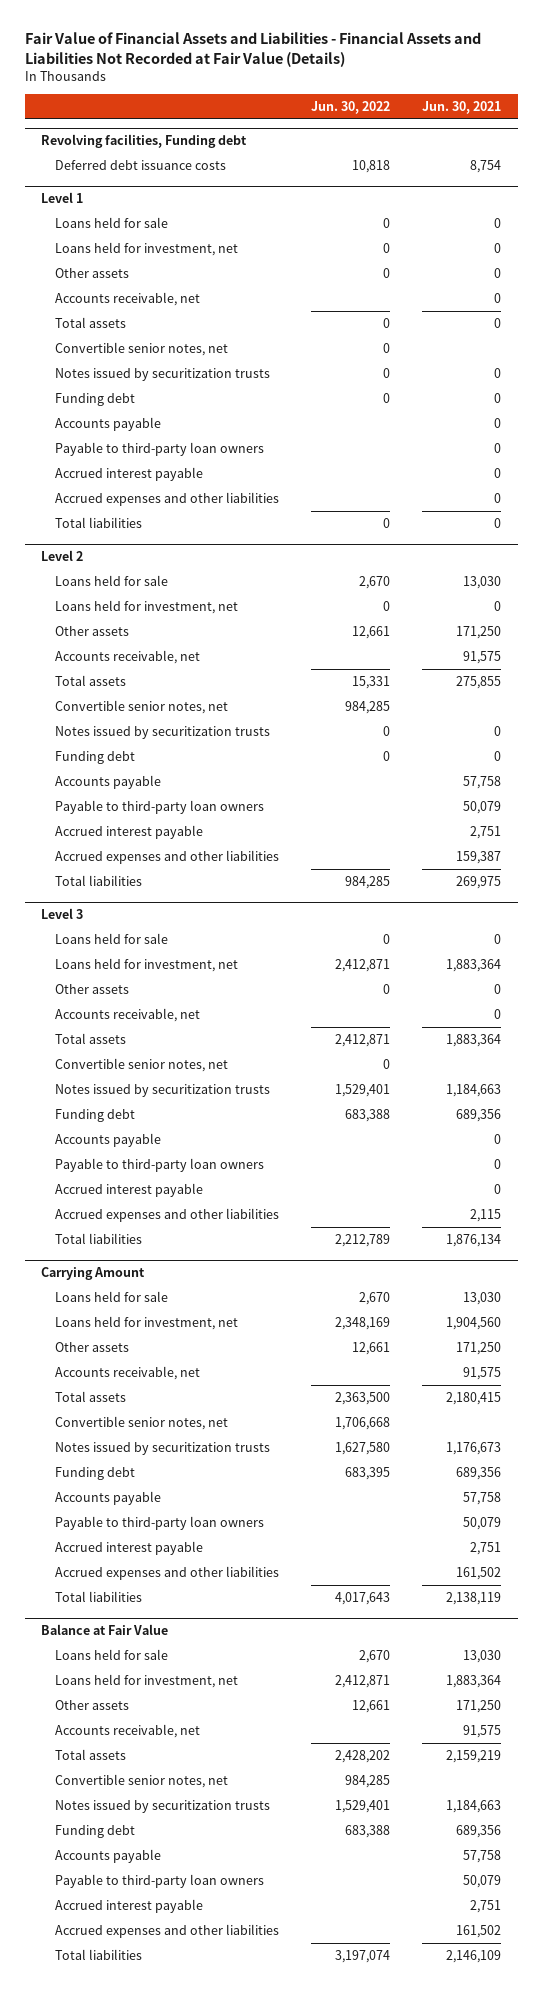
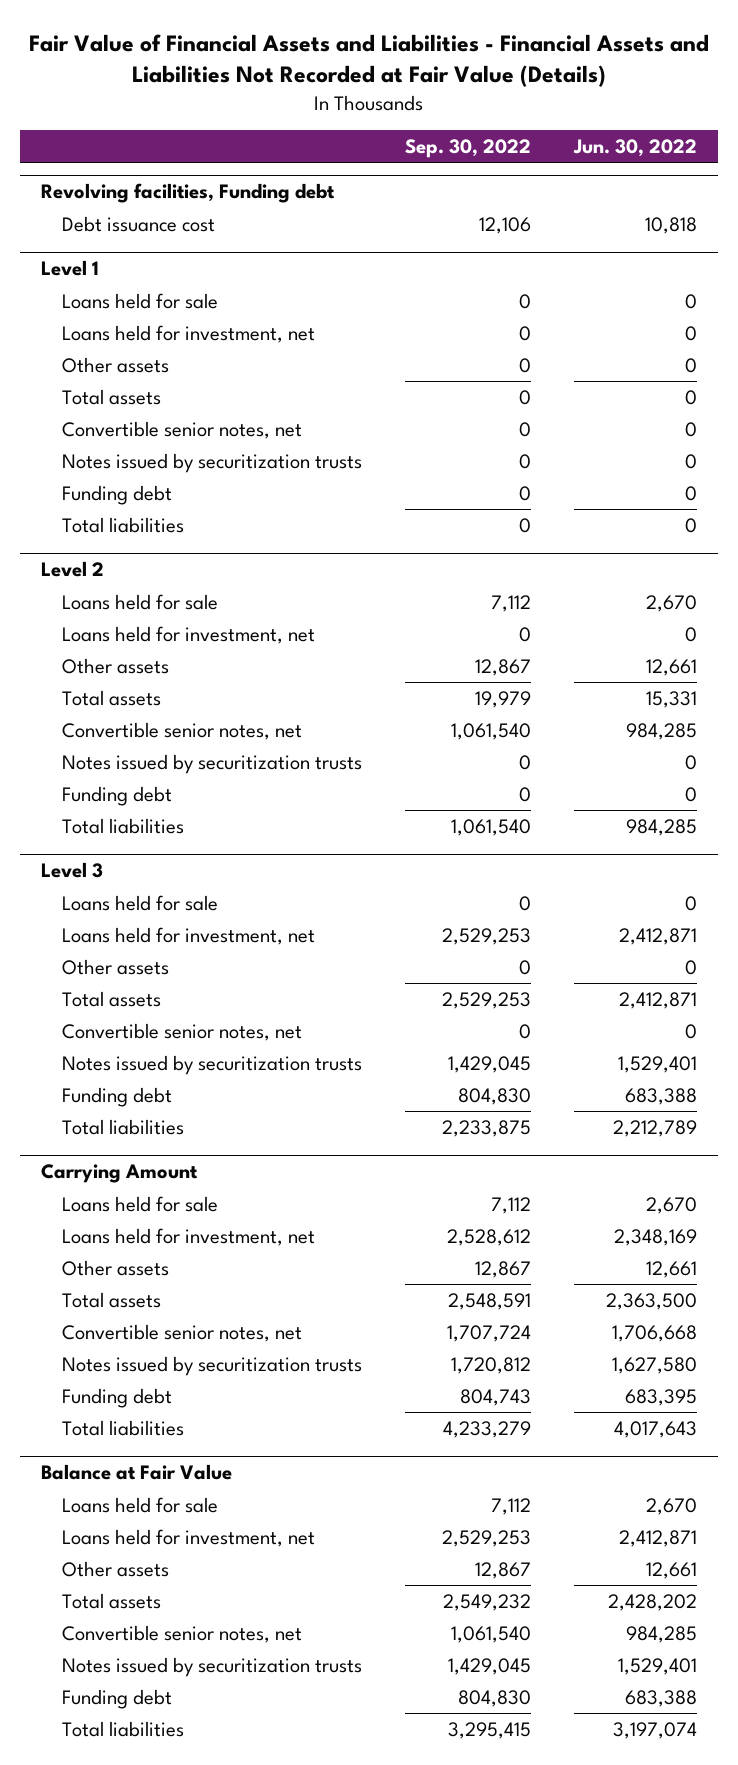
[422,100,502,114] Jun. 30, 2021 -> none
none -> [404,138,531,158] Sep. 30, 2022
[55,160,227,171] Deferred debt issuance costs -> [61,215,215,232] Debt issuance cost
[55,292,201,307] Accounts receivable, net -> none
[55,417,162,432] Accounts payable -> none
[55,442,265,457] Payable to third-party loan owners -> none
[55,467,204,482] Accrued interest payable -> none
[55,492,280,507] Accrued expenses and other liabilities -> none
[55,650,201,665] Accounts receivable, net -> none
[55,775,162,790] Accounts payable -> none
[55,800,265,815] Payable to third-party loan owners -> none
[55,825,204,840] Accrued interest payable -> none
[55,850,280,865] Accrued expenses and other liabilities -> none
[55,1008,201,1023] Accounts receivable, net -> none
[55,1133,162,1148] Accounts payable -> none
[55,1158,265,1173] Payable to third-party loan owners -> none
[55,1183,204,1198] Accrued interest payable -> none
[55,1208,280,1223] Accrued expenses and other liabilities -> none
[55,1366,201,1381] Accounts receivable, net -> none
[55,1491,162,1506] Accounts payable -> none
[55,1516,265,1531] Payable to third-party loan owners -> none
[55,1541,204,1556] Accrued interest payable -> none
[55,1566,280,1581] Accrued expenses and other liabilities -> none
[55,1724,201,1739] Accounts receivable, net -> none
[55,1849,162,1864] Accounts payable -> none
[55,1874,265,1889] Payable to third-party loan owners -> none
[55,1899,204,1914] Accrued interest payable -> none
[55,1924,280,1939] Accrued expenses and other liabilities -> none

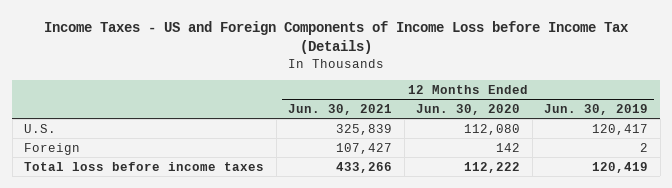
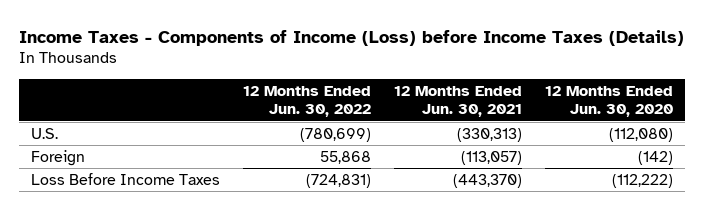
[44,20,630,54] Income Taxes - US and Foreign Components of Income Loss before Income Tax (Details) -> [18,29,684,46] Income Taxes - Components of Income (Loss) before Income Taxes (Details)
[544,103,649,115] Jun. 30, 2019 -> none
none -> [242,85,371,118] 12 Months Ended Jun. 30, 2022
[336,123,393,135] 325,839 -> [457,127,523,142] (330,313)
[464,123,521,135] 112,080 -> [609,127,674,142] (112,080)
[336,142,393,154] 107,427 -> [461,150,523,165] (113,057)
[496,142,521,152] 142 -> [638,150,674,165] (142)
[24,161,265,171] Total loss before income taxes -> [30,172,220,185] Loss Before Income Taxes
[336,161,393,173] 433,266 -> [453,173,523,188] (443,370)
[464,161,521,173] 112,222 -> [612,173,674,188] (112,222)

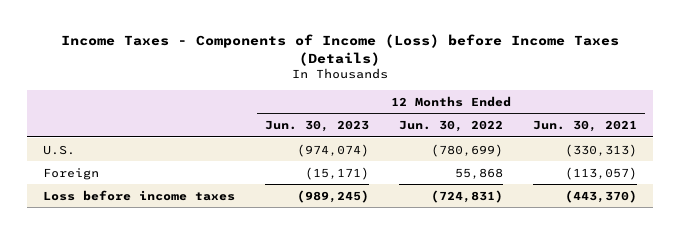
[545,85,674,118] 12 Months Ended Jun. 30, 2020 -> none
none -> [264,120,369,133] Jun. 30, 2023
[30,172,220,185] Loss Before Income Taxes -> [42,189,235,201] Loss before income taxes

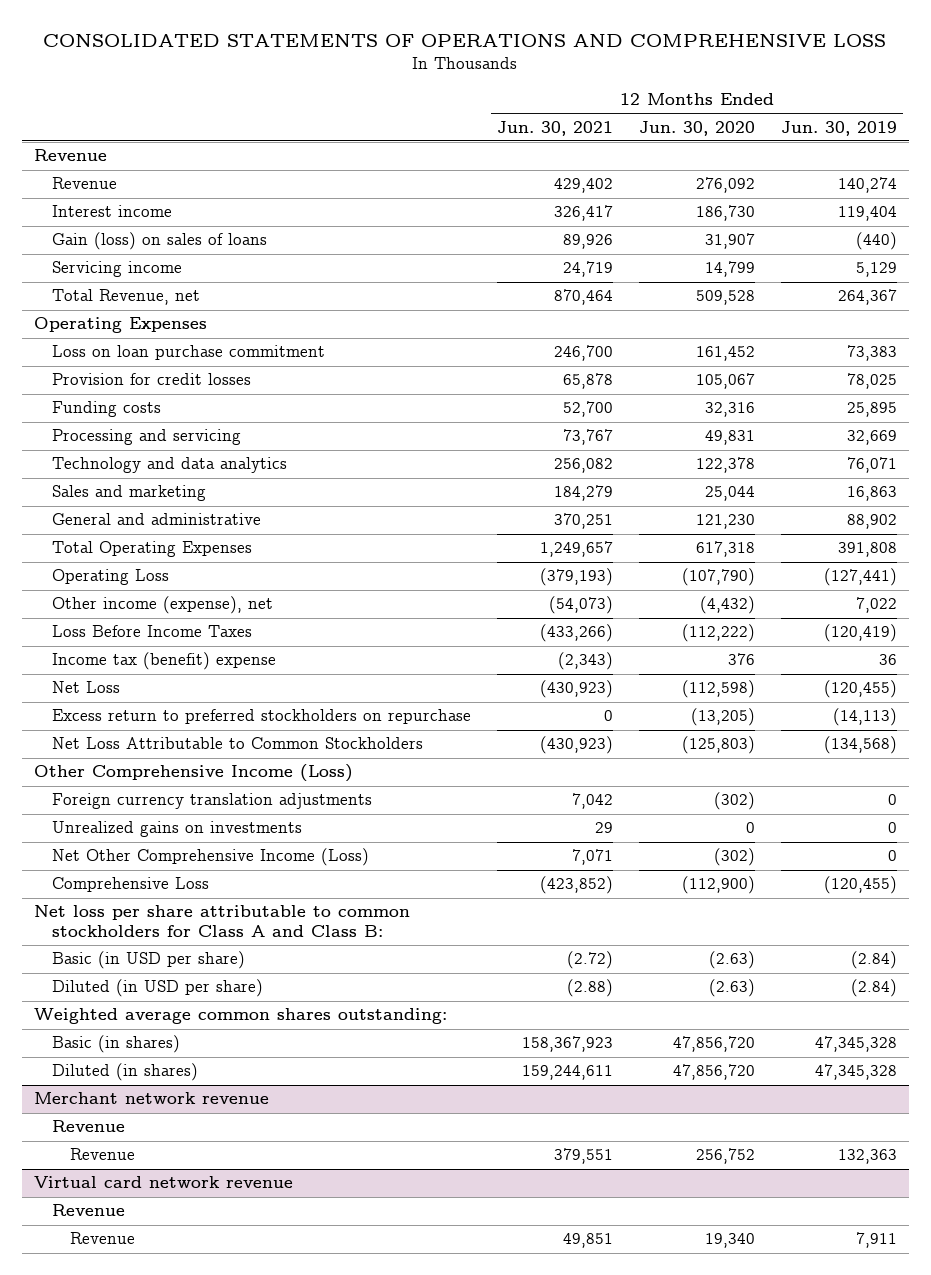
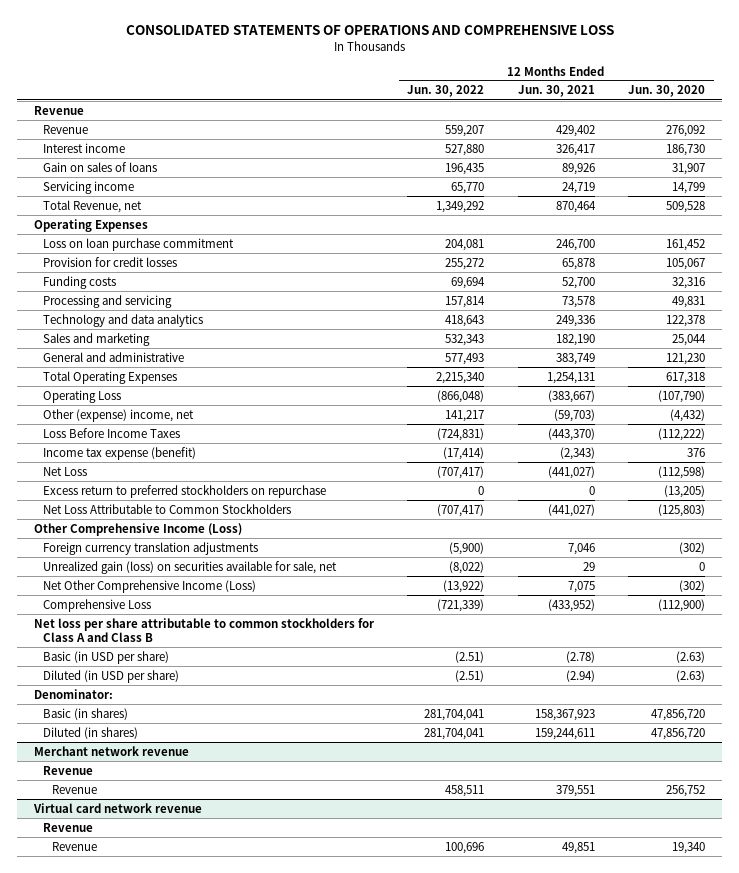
[780,120,897,136] Jun. 30, 2019 -> none
none -> [407,85,485,98] Jun. 30, 2022
[52,232,268,251] Gain (loss) on sales of loans -> [43,161,158,172] Gain on sales of loans
[563,429,614,446] 73,767 -> [561,295,595,308] 73,578
[554,458,614,474] 256,082 -> [555,314,595,327] 249,336
[554,485,614,502] 184,279 -> [555,333,595,346] 182,190
[554,513,614,530] 370,251 -> [555,352,595,365] 383,749
[540,541,614,558] 1,249,657 -> [546,371,595,384] 1,254,131
[540,568,614,587] (379,193) -> [547,389,595,403] (383,667)
[52,596,274,615] Other income (expense), net -> [43,408,195,422] Other (expense) income, net
[549,596,614,615] (54,073) -> [553,408,595,422] (59,703)
[540,624,614,643] (433,266) -> [547,427,595,441] (443,370)
[52,652,277,671] Income tax (benefit) expense -> [43,446,197,460] Income tax expense (benefit)
[540,680,614,699] (430,923) -> [547,465,595,479] (441,027)
[540,736,614,755] (430,923) -> [547,503,595,517] (441,027)
[52,821,303,838] Unrealized gains on investments -> none
[34,1008,448,1025] Weighted average common shares outstanding: -> none
[572,793,614,810] 7,042 -> [567,542,595,555] 7,046
none -> [43,560,338,574] Unrealized gain (loss) on securities available for sale, net
[572,849,614,866] 7,071 -> [567,580,595,593] 7,075
[540,876,614,895] (423,852) -> [547,598,595,612] (433,952)
[34,905,411,937] Net loss per share attributable to common stockholders for Class A and Class B: -> [33,617,375,642] Net loss per share attributable to common stockholders for Class A and Class B
[567,951,614,970] (2.72) -> [565,650,595,663] (2.78)
[567,979,614,998] (2.88) -> [565,669,595,682] (2.94)
none -> [33,688,113,699] Denominator:

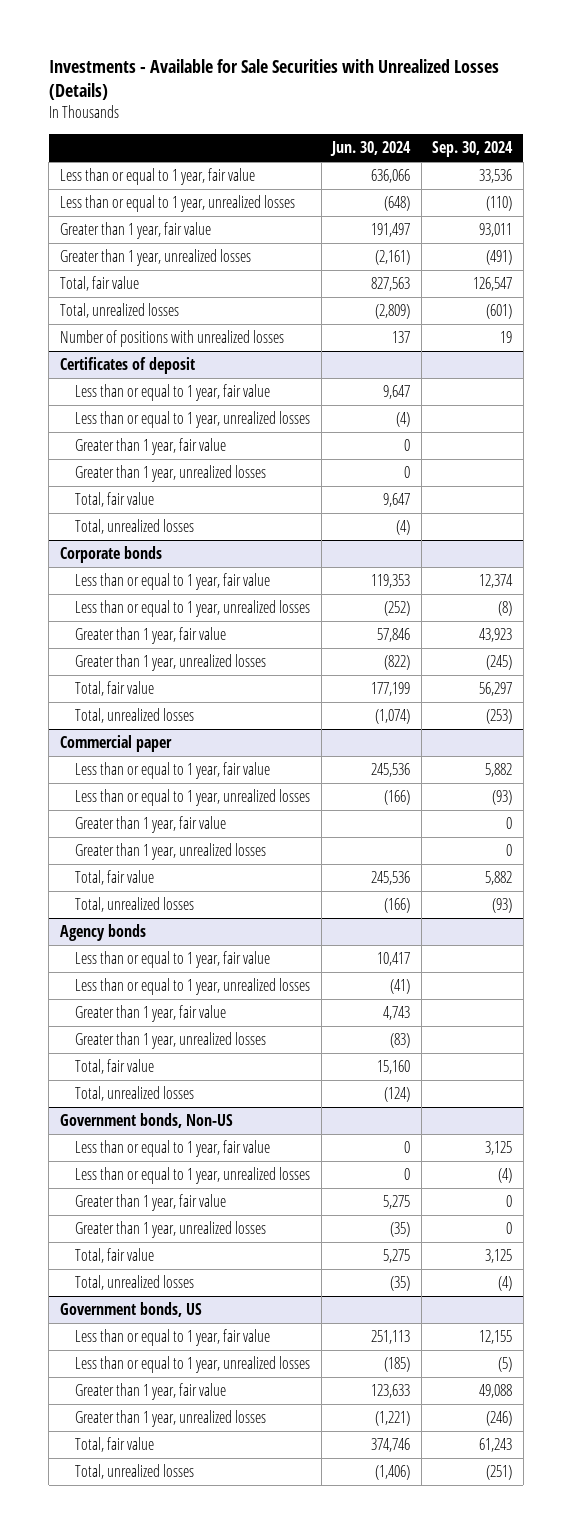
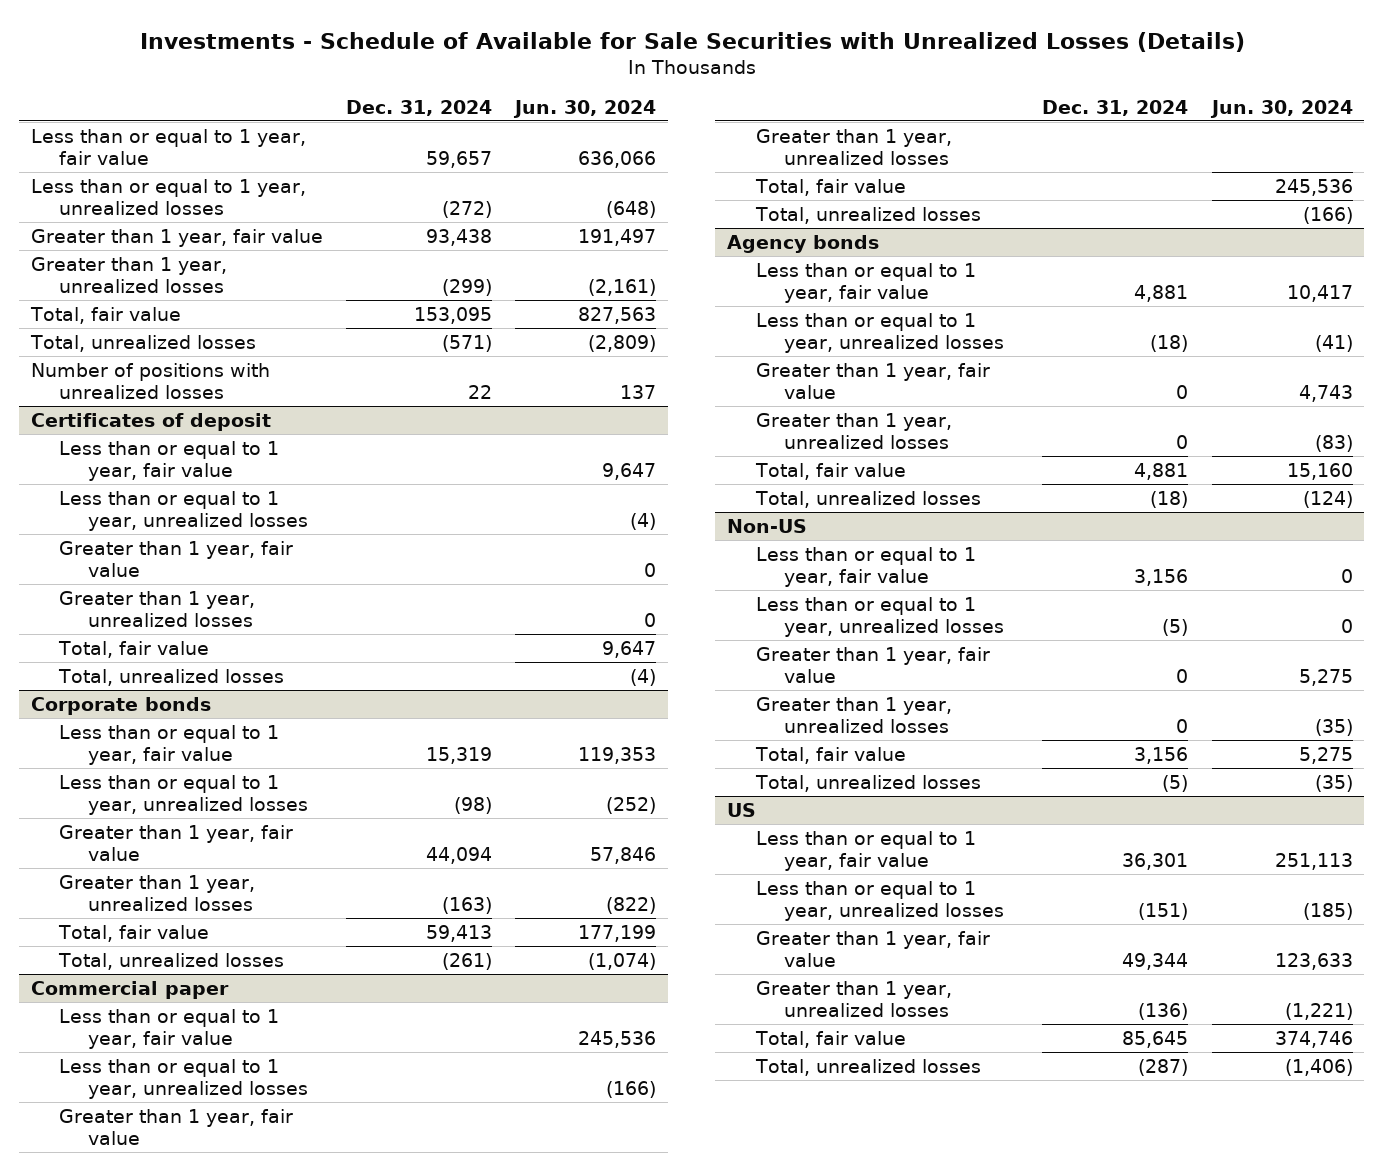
[48,58,499,101] Investments - Available for Sale Securities with Unrealized Losses (Details) -> [139,31,1245,52] Investments - Schedule of Available for Sale Securities with Unrealized Losses (Details)
[432,141,514,158] Sep. 30, 2024 -> none
none -> [346,99,493,116] Dec. 31, 2024
[59,1113,233,1129] Government bonds, Non-US -> [727,518,808,533] Non-US
[59,1302,202,1318] Government bonds, US -> [727,802,757,817] US

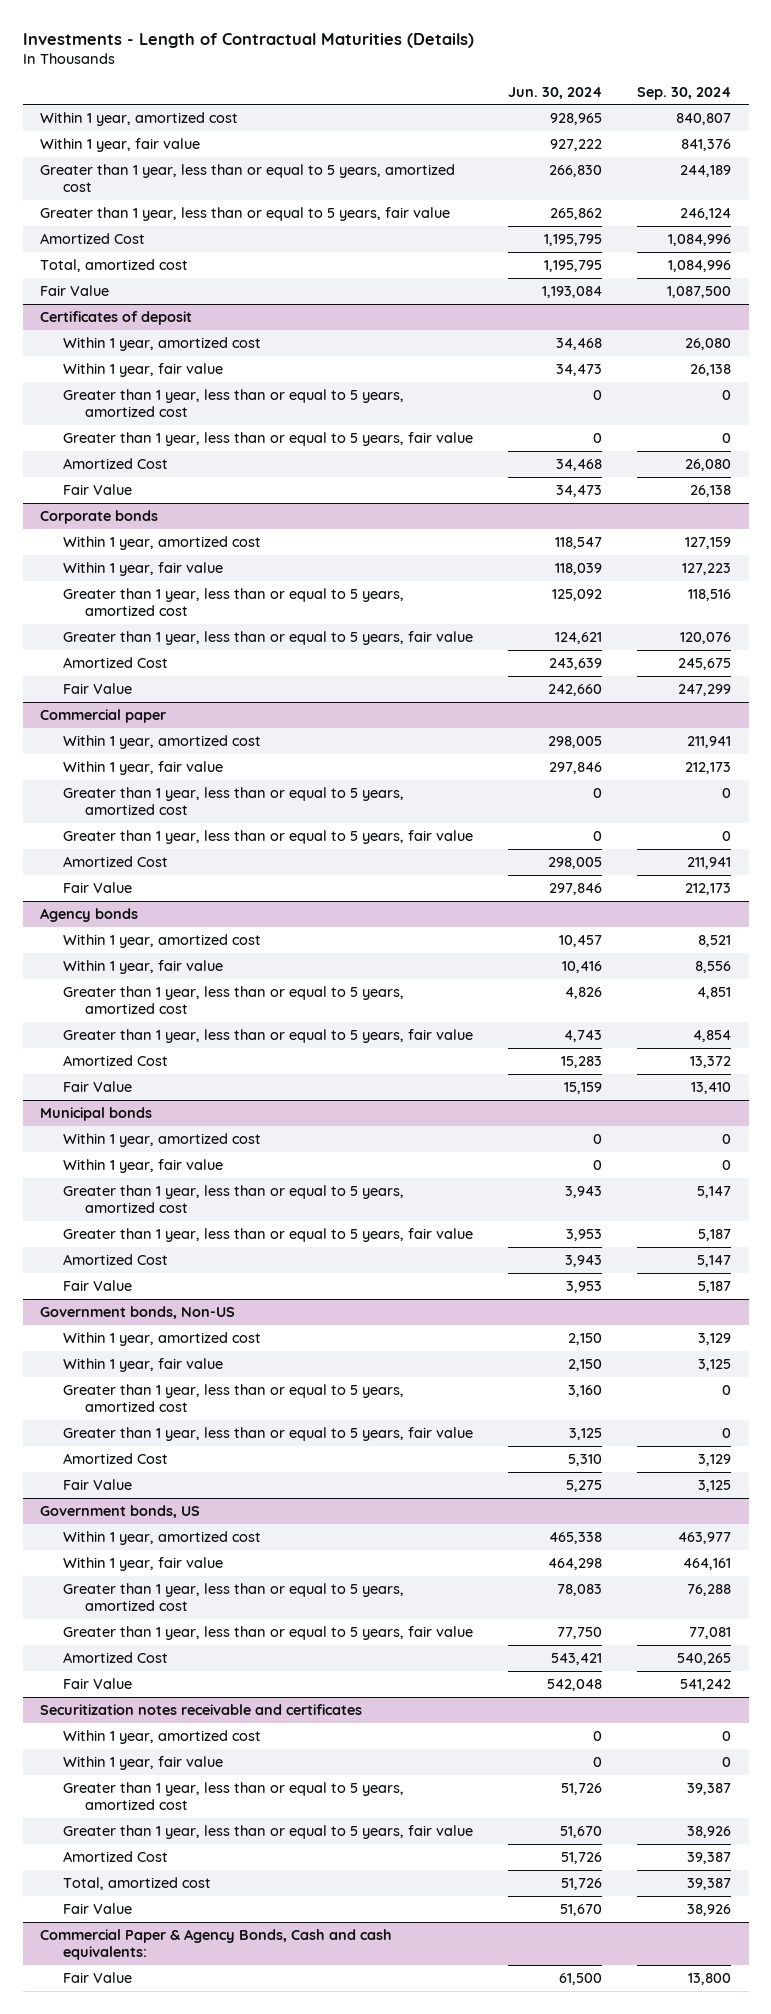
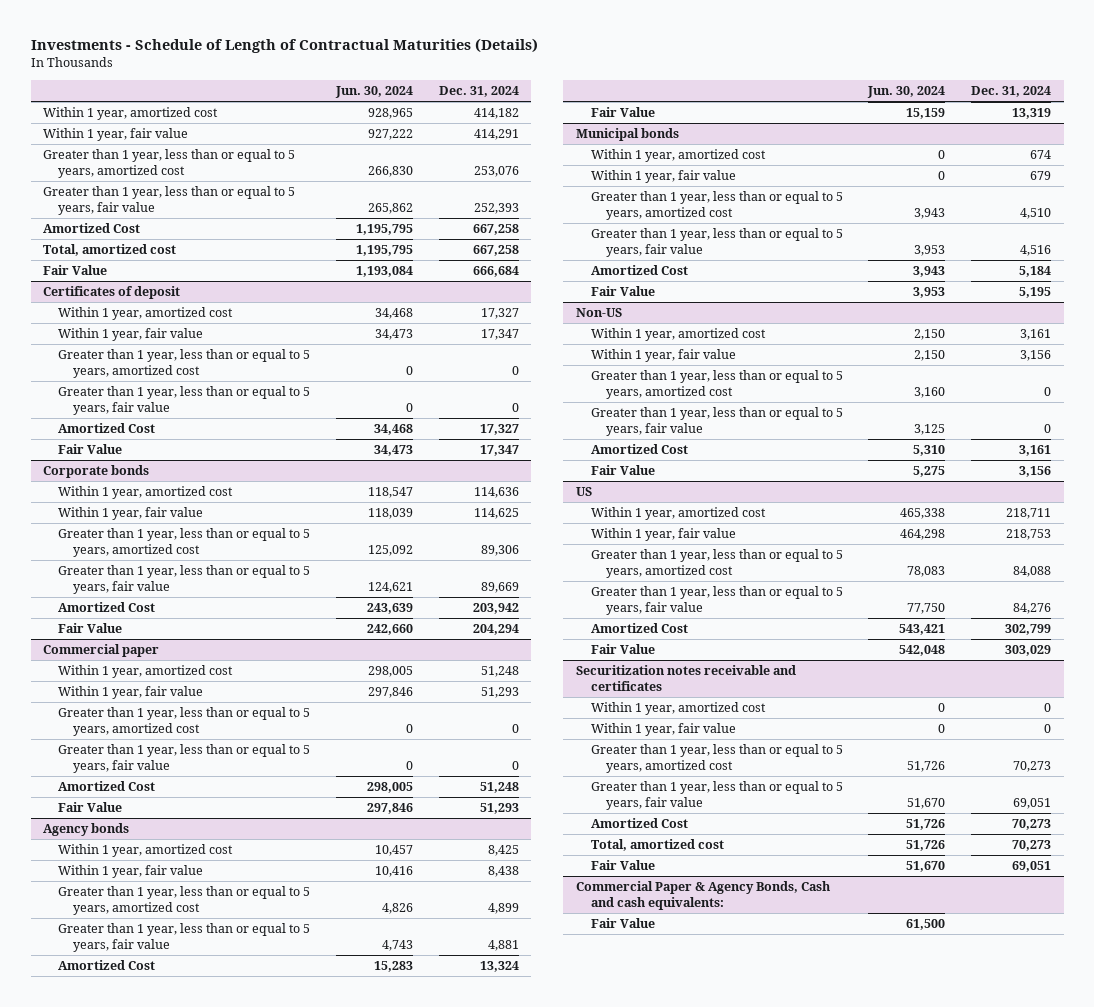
[22,32,474,48] Investments - Length of Contractual Maturities (Details) -> [30,38,538,54] Investments - Schedule of Length of Contractual Maturities (Details)
[637,86,732,100] Sep. 30, 2024 -> none
none -> [438,86,519,98] Dec. 31, 2024
[40,1305,236,1319] Government bonds, Non-US -> [575,308,622,318] Non-US
[40,1504,201,1518] Government bonds, US -> [575,487,592,497] US

